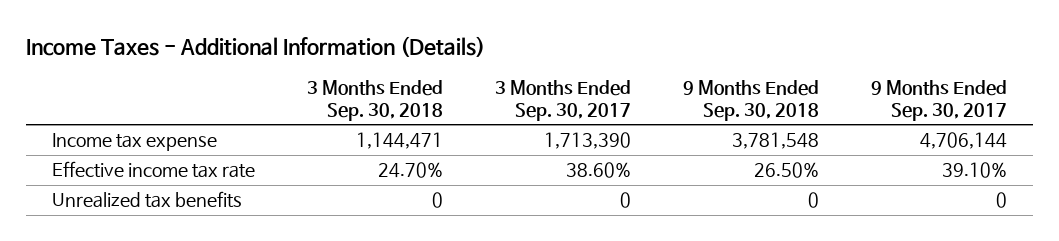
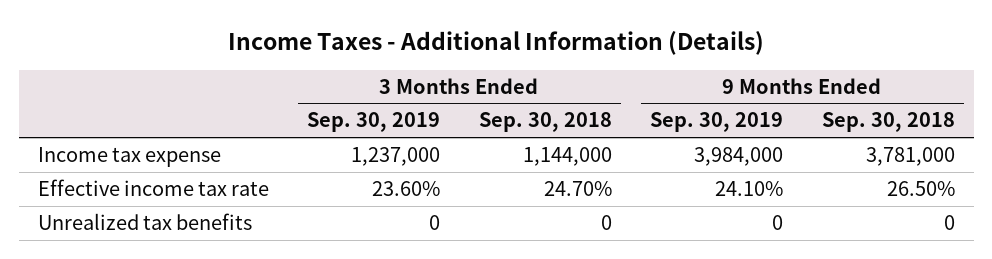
[494,79,631,121] 3 Months Ended Sep. 30, 2017 -> none
[870,79,1007,121] 9 Months Ended Sep. 30, 2017 -> none
none -> [307,112,441,133] Sep. 30, 2019
none -> [650,112,784,133] Sep. 30, 2019
[356,132,444,150] 1,144,471 -> [522,147,612,167] 1,144,000
[731,132,819,150] 3,781,548 -> [865,147,955,167] 3,781,000

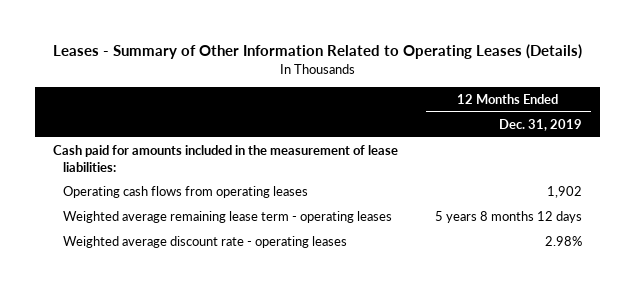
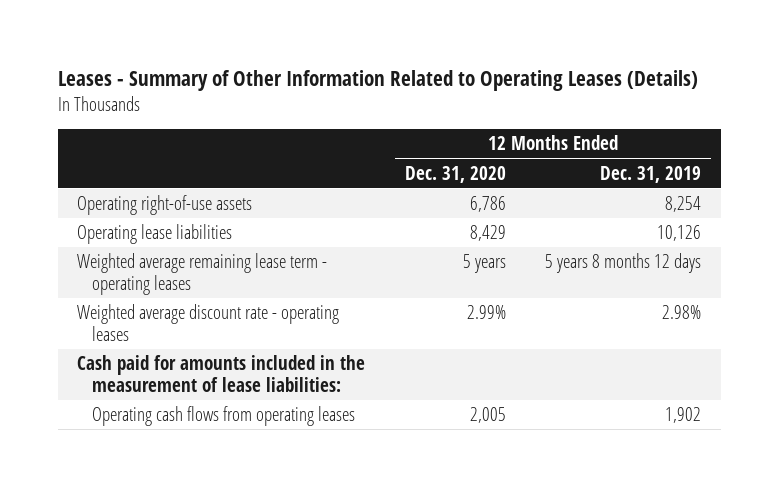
none -> [404,165,506,183] Dec. 31, 2020
none -> [77,195,253,216] Operating right-of-use assets
none -> [77,224,233,245] Operating lease liabilities
[53,145,399,172] Cash paid for amounts included in the measurement of lease liabilities: -> [77,355,366,392] Cash paid for amounts included in the measurement of lease liabilities:
[62,186,308,199] Operating cash flows from operating leases -> [92,406,356,427] Operating cash flows from operating leases

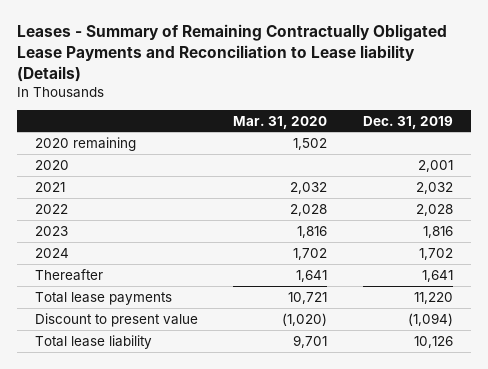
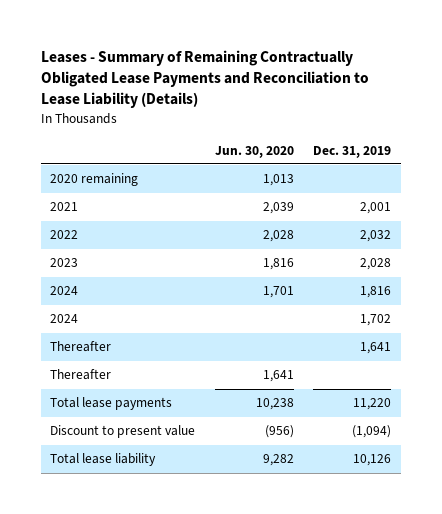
[16,24,447,82] Leases - Summary of Remaining Contractually Obligated Lease Payments and Reconciliation to Lease liability (Details) -> [40,49,369,109] Leases - Summary of Remaining Contractually Obligated Lease Payments and Reconciliation to Lease Liability (Details)
[233,115,328,129] Mar. 31, 2020 -> none
none -> [214,145,294,158] Jun. 30, 2020
[34,159,69,170] 2020 -> [50,202,79,212] 2021
[34,181,65,192] 2021 -> [50,230,79,240] 2022
[34,203,68,214] 2022 -> [50,258,79,268] 2023
[34,225,68,236] 2023 -> [50,286,79,296] 2024
none -> [50,369,112,381] Thereafter

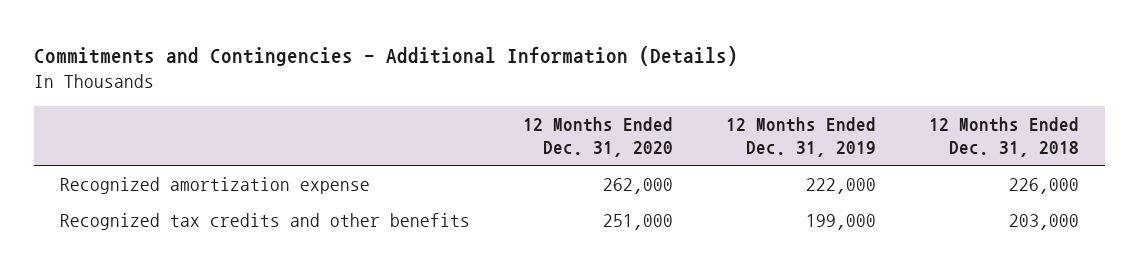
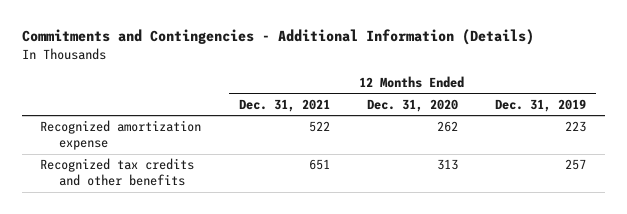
[928,116,1079,158] 12 Months Ended Dec. 31, 2018 -> none
none -> [238,98,330,112] Dec. 31, 2021
[603,177,674,194] 262,000 -> [436,121,458,133] 262
[805,177,876,194] 222,000 -> [565,121,587,133] 223
[603,213,674,230] 251,000 -> [436,159,458,171] 313
[805,213,876,230] 199,000 -> [565,159,587,171] 257

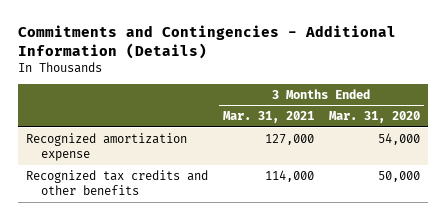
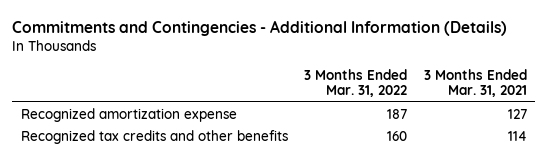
[329,111,421,124] Mar. 31, 2020 -> none
none -> [304,69,408,98] 3 Months Ended Mar. 31, 2022
[264,133,314,145] 127,000 -> [507,108,527,119] 127
[264,169,314,182] 114,000 -> [507,130,527,141] 114

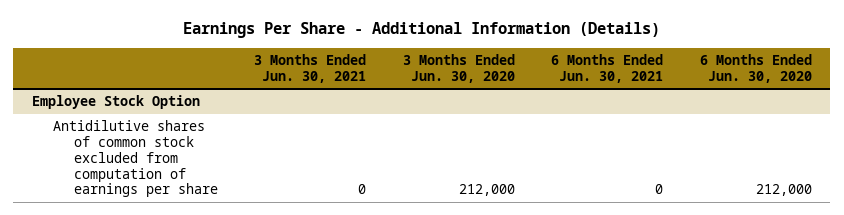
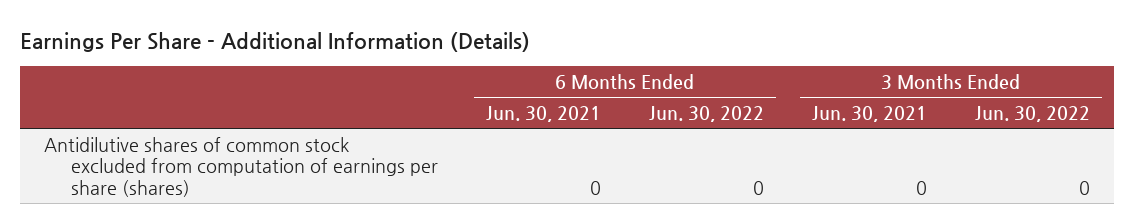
[402,53,515,83] 3 Months Ended Jun. 30, 2020 -> none
[699,53,812,83] 6 Months Ended Jun. 30, 2020 -> none
none -> [648,106,764,123] Jun. 30, 2022
none -> [974,106,1090,123] Jun. 30, 2022
[31,95,200,110] Employee Stock Option -> none
[52,120,218,198] Antidilutive shares of common stock excluded from computation of earnings per share -> [44,136,438,197] Antidilutive shares of common stock excluded from computation of earnings per share (shares)

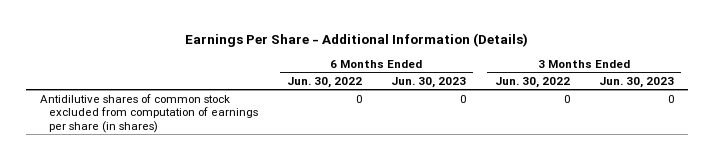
[485,106,601,123] Jun. 30, 2021 -> none
[811,106,927,123] Jun. 30, 2021 -> none
none -> [390,77,466,89] Jun. 30, 2023
none -> [598,77,674,89] Jun. 30, 2023
[44,136,438,197] Antidilutive shares of common stock excluded from computation of earnings per share (shares) -> [40,93,259,133] Antidilutive shares of common stock excluded from computation of earnings per share (in shares)

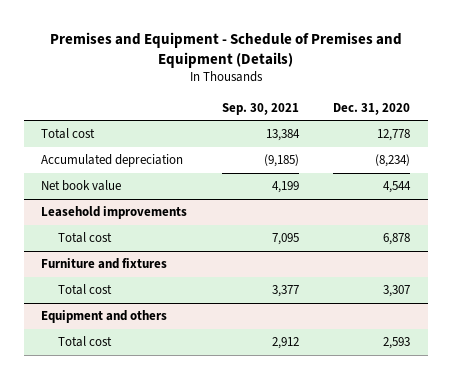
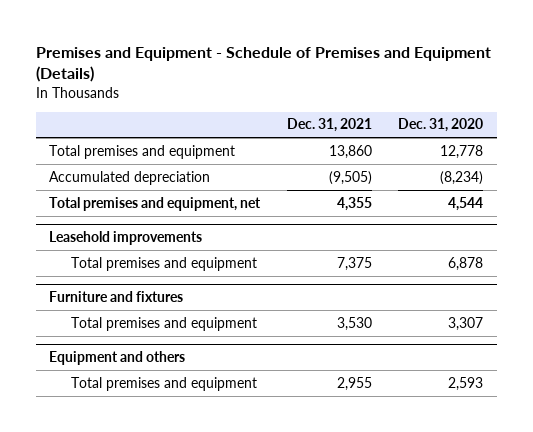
[221,102,299,115] Sep. 30, 2021 -> none
none -> [286,118,372,133] Dec. 31, 2021
[40,128,95,140] Total cost -> [49,144,236,159] Total premises and equipment
[40,180,121,192] Net book value -> [49,196,262,211] Total premises and equipment, net
[57,232,112,244] Total cost -> [71,256,258,271] Total premises and equipment
[57,284,112,296] Total cost -> [71,316,258,331] Total premises and equipment
[57,336,112,348] Total cost -> [71,376,258,391] Total premises and equipment

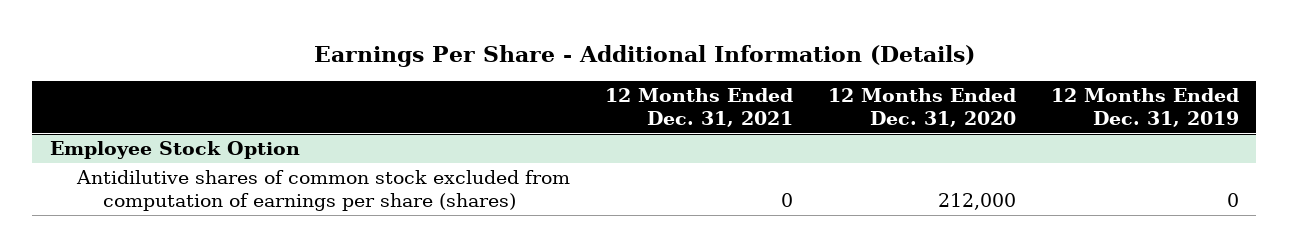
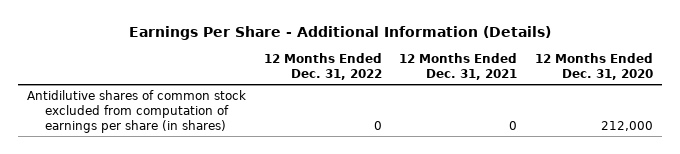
[1050,88,1239,128] 12 Months Ended Dec. 31, 2019 -> none
none -> [263,53,382,81] 12 Months Ended Dec. 31, 2022
[49,141,300,160] Employee Stock Option -> none
[75,170,570,212] Antidilutive shares of common stock excluded from computation of earnings per share (shares) -> [26,89,246,133] Antidilutive shares of common stock excluded from computation of earnings per share (in shares)

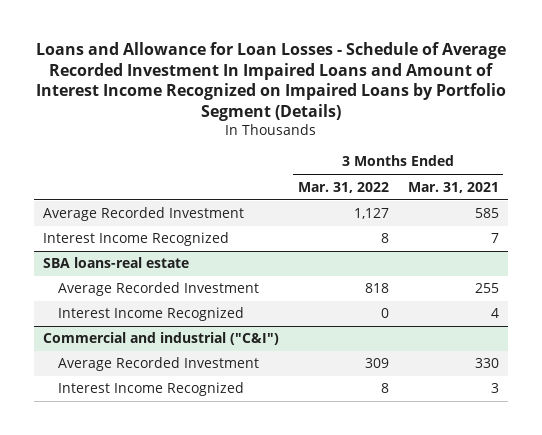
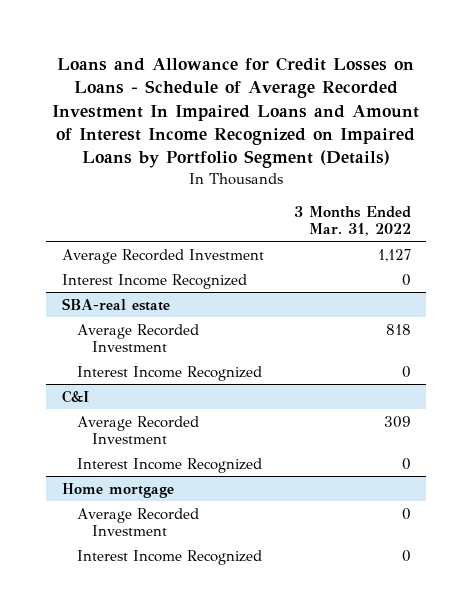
[36,41,507,122] Loans and Allowance for Loan Losses - Schedule of Average Recorded Investment In Impaired Loans and Amount of Interest Income Recognized on Impaired Loans by Portfolio Segment (Details) -> [52,56,420,169] Loans and Allowance for Credit Losses on Loans - Schedule of Average Recorded Investment In Impaired Loans and Amount of Interest Income Recognized on Impaired Loans by Portfolio Segment (Details)
[407,181,499,193] Mar. 31, 2021 -> none
[381,233,390,244] 8 -> [401,273,411,286] 0
[43,257,190,269] SBA loans-real estate -> [61,297,170,311] SBA-real estate
[43,332,280,346] Commercial and industrial ("C&I") -> [61,389,89,403] C&I
[381,383,390,394] 8 -> [401,457,411,470] 0
none -> [61,482,174,498] Home mortgage
none -> [76,507,199,537] Average Recorded Investment
none -> [76,549,262,565] Interest Income Recognized

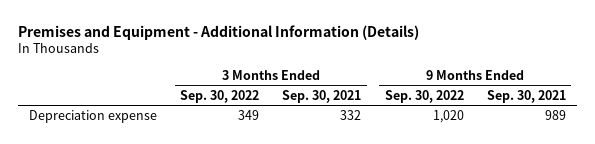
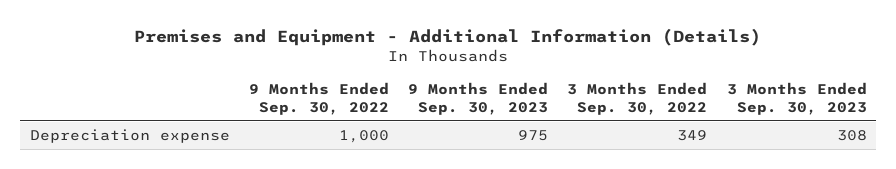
[282,89,362,103] Sep. 30, 2021 -> none
[486,89,566,103] Sep. 30, 2021 -> none
none -> [408,81,549,115] 9 Months Ended Sep. 30, 2023
none -> [726,81,867,115] 3 Months Ended Sep. 30, 2023
[432,110,464,124] 1,020 -> [339,130,390,144] 1,000

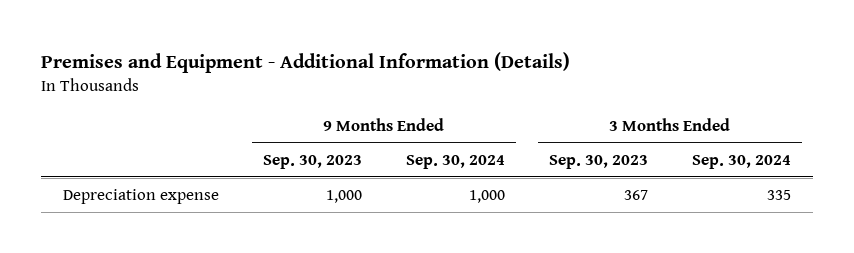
[249,81,390,115] 9 Months Ended Sep. 30, 2022 -> none
[567,81,708,115] 3 Months Ended Sep. 30, 2022 -> none
none -> [406,154,506,169] Sep. 30, 2024
none -> [691,154,791,169] Sep. 30, 2024
[518,130,549,142] 975 -> [326,190,363,204] 1,000
[836,130,867,142] 308 -> [623,190,648,201] 367

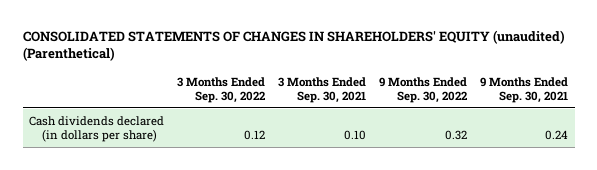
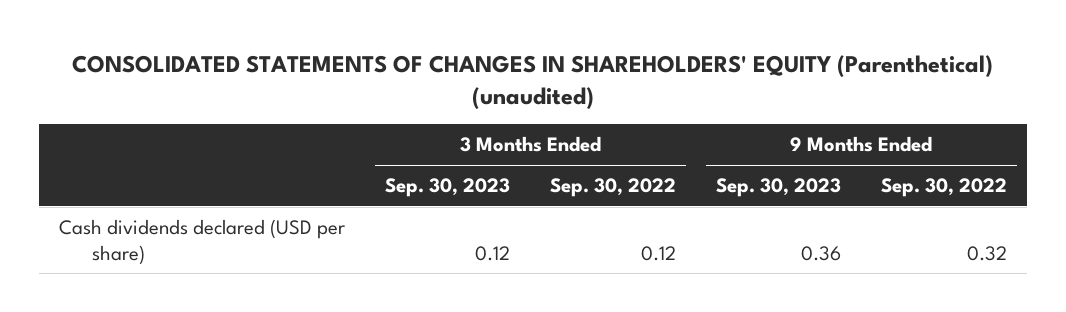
[22,29,565,62] CONSOLIDATED STATEMENTS OF CHANGES IN SHAREHOLDERS' EQUITY (unaudited) (Parenthetical) -> [72,54,994,109] CONSOLIDATED STATEMENTS OF CHANGES IN SHAREHOLDERS' EQUITY (Parenthetical) (unaudited)
[278,76,367,104] 3 Months Ended Sep. 30, 2021 -> none
[480,76,569,104] 9 Months Ended Sep. 30, 2021 -> none
none -> [385,178,511,198] Sep. 30, 2023
none -> [715,178,841,198] Sep. 30, 2023
[29,115,165,143] Cash dividends declared (in dollars per share) -> [59,219,346,265] Cash dividends declared (USD per share)

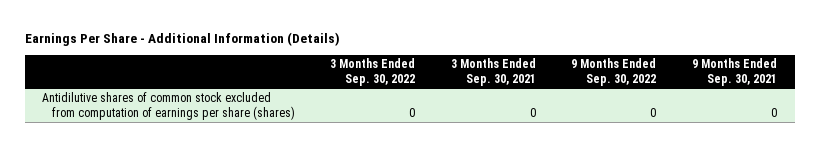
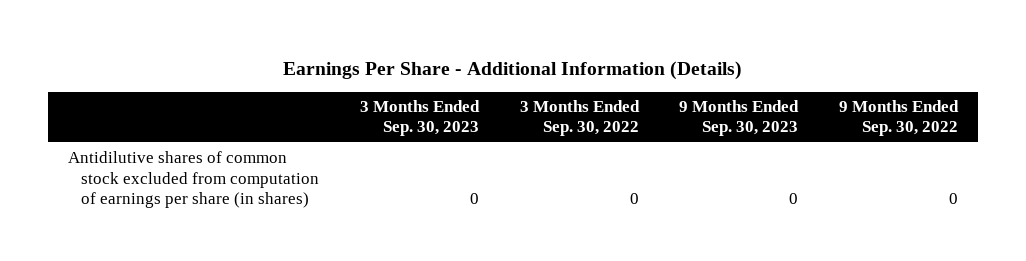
[450,58,536,87] 3 Months Ended Sep. 30, 2021 -> none
[692,58,778,87] 9 Months Ended Sep. 30, 2021 -> none
none -> [359,100,480,137] 3 Months Ended Sep. 30, 2023
none -> [679,100,800,137] 9 Months Ended Sep. 30, 2023
[42,92,295,121] Antidilutive shares of common stock excluded from computation of earnings per share (shares) -> [68,151,320,208] Antidilutive shares of common stock excluded from computation of earnings per share (in shares)

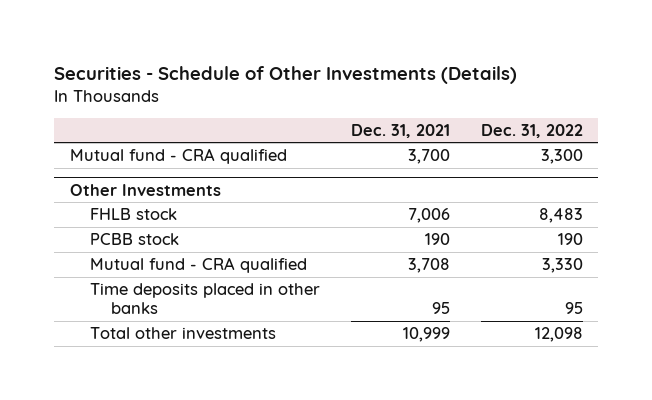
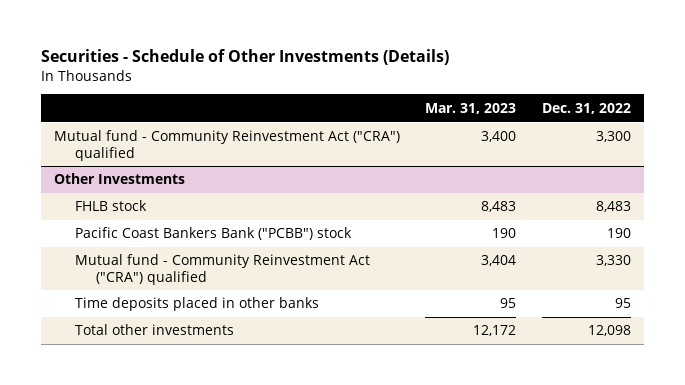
[350,123,450,138] Dec. 31, 2021 -> none
none -> [425,102,517,114] Mar. 31, 2023
[69,148,287,165] Mutual fund - CRA qualified -> [53,130,400,161] Mutual fund - Community Reinvestment Act ("CRA") qualified
[90,233,180,246] PCBB stock -> [74,227,352,241] Pacific Coast Bankers Bank ("PCBB") stock
[90,257,308,274] Mutual fund - CRA qualified -> [74,254,370,285] Mutual fund - Community Reinvestment Act ("CRA") qualified

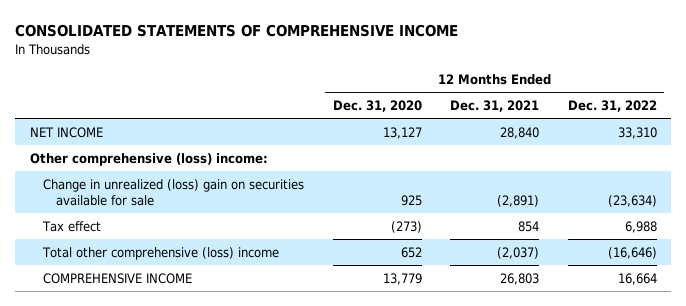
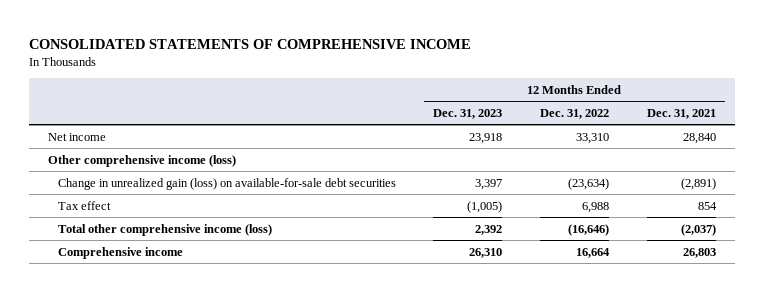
[332,100,422,113] Dec. 31, 2020 -> none
none -> [433,109,503,120] Dec. 31, 2023
[29,126,103,138] NET INCOME -> [48,132,107,141] Net income
[29,152,268,166] Other comprehensive (loss) income: -> [48,154,237,167] Other comprehensive income (loss)
[42,178,304,206] Change in unrealized (loss) gain on securities available for sale -> [57,177,396,190] Change in unrealized gain (loss) on available-for-sale debt securities
[41,246,279,260] Total other comprehensive (loss) income -> [57,223,272,236] Total other comprehensive income (loss)
[42,272,192,284] COMPREHENSIVE INCOME -> [57,246,183,259] Comprehensive income

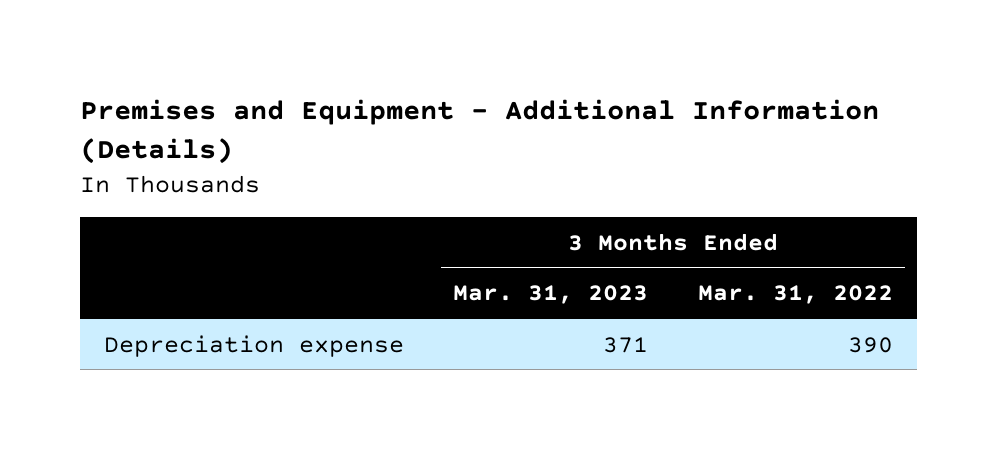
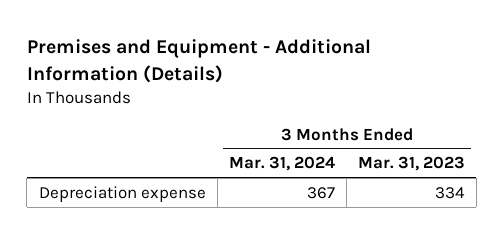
[697,285,893,305] Mar. 31, 2022 -> none
none -> [228,156,335,172] Mar. 31, 2024
[603,336,649,353] 371 -> [434,186,465,199] 334

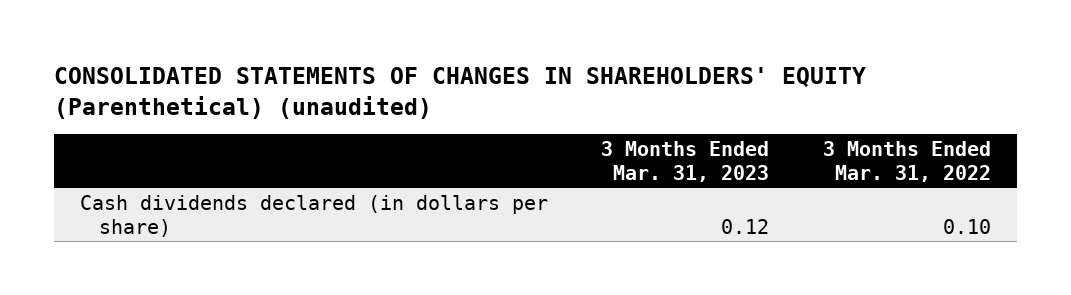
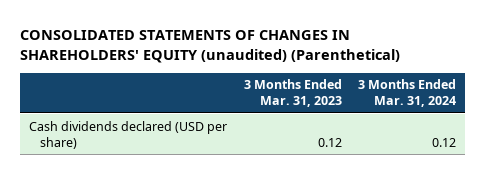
[53,67,866,119] CONSOLIDATED STATEMENTS OF CHANGES IN SHAREHOLDERS' EQUITY (Parenthetical) (unaudited) -> [20,30,401,63] CONSOLIDATED STATEMENTS OF CHANGES IN SHAREHOLDERS' EQUITY (unaudited) (Parenthetical)
[822,141,991,182] 3 Months Ended Mar. 31, 2022 -> none
none -> [358,79,457,108] 3 Months Ended Mar. 31, 2024
[80,194,549,237] Cash dividends declared (in dollars per share) -> [28,120,227,149] Cash dividends declared (USD per share)

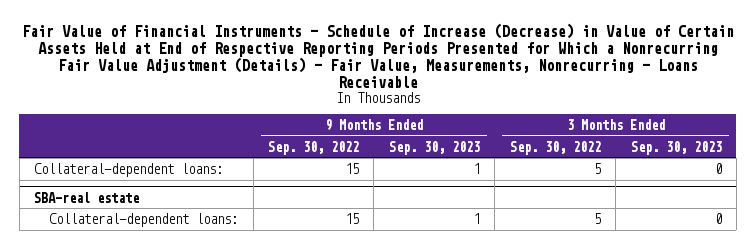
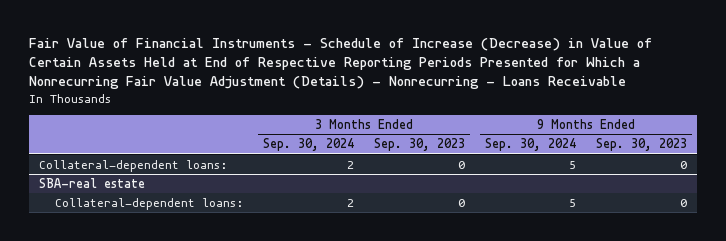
[21,22,734,89] Fair Value of Financial Instruments - Schedule of Increase (Decrease) in Value of Certain Assets Held at End of Respective Reporting Periods Presented for Which a Nonrecurring Fair Value Adjustment (Details) - Fair Value, Measurements, Nonrecurring - Loans Receivable -> [29,38,653,90] Fair Value of Financial Instruments - Schedule of Increase (Decrease) in Value of Certain Assets Held at End of Respective Reporting Periods Presented for Which a Nonrecurring Fair Value Adjustment (Details) - Nonrecurring - Loans Receivable
[267,140,359,155] Sep. 30, 2022 -> none
[509,140,601,155] Sep. 30, 2022 -> none
none -> [262,138,354,152] 3 Months Ended Sep. 30, 2024
none -> [484,138,576,152] 9 Months Ended Sep. 30, 2024
[472,162,480,174] 1 -> [679,160,687,169] 0
[472,212,480,224] 1 -> [679,198,687,207] 0

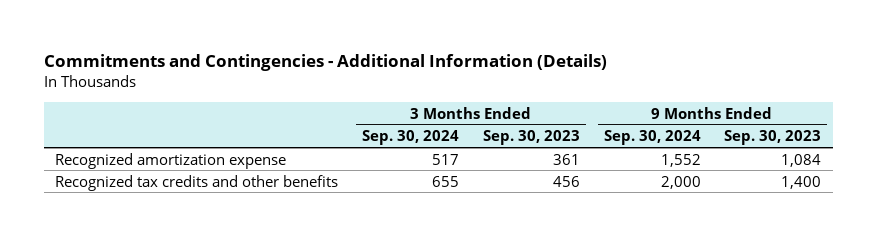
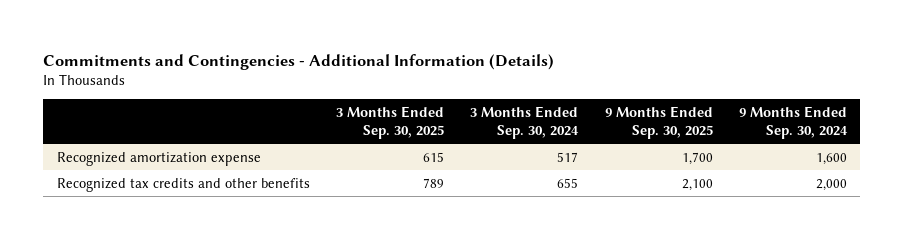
[482,130,580,146] Sep. 30, 2023 -> none
[724,130,822,146] Sep. 30, 2023 -> none
none -> [335,106,444,139] 3 Months Ended Sep. 30, 2025
none -> [604,106,713,139] 9 Months Ended Sep. 30, 2025
[660,153,701,167] 1,552 -> [816,152,848,165] 1,600

